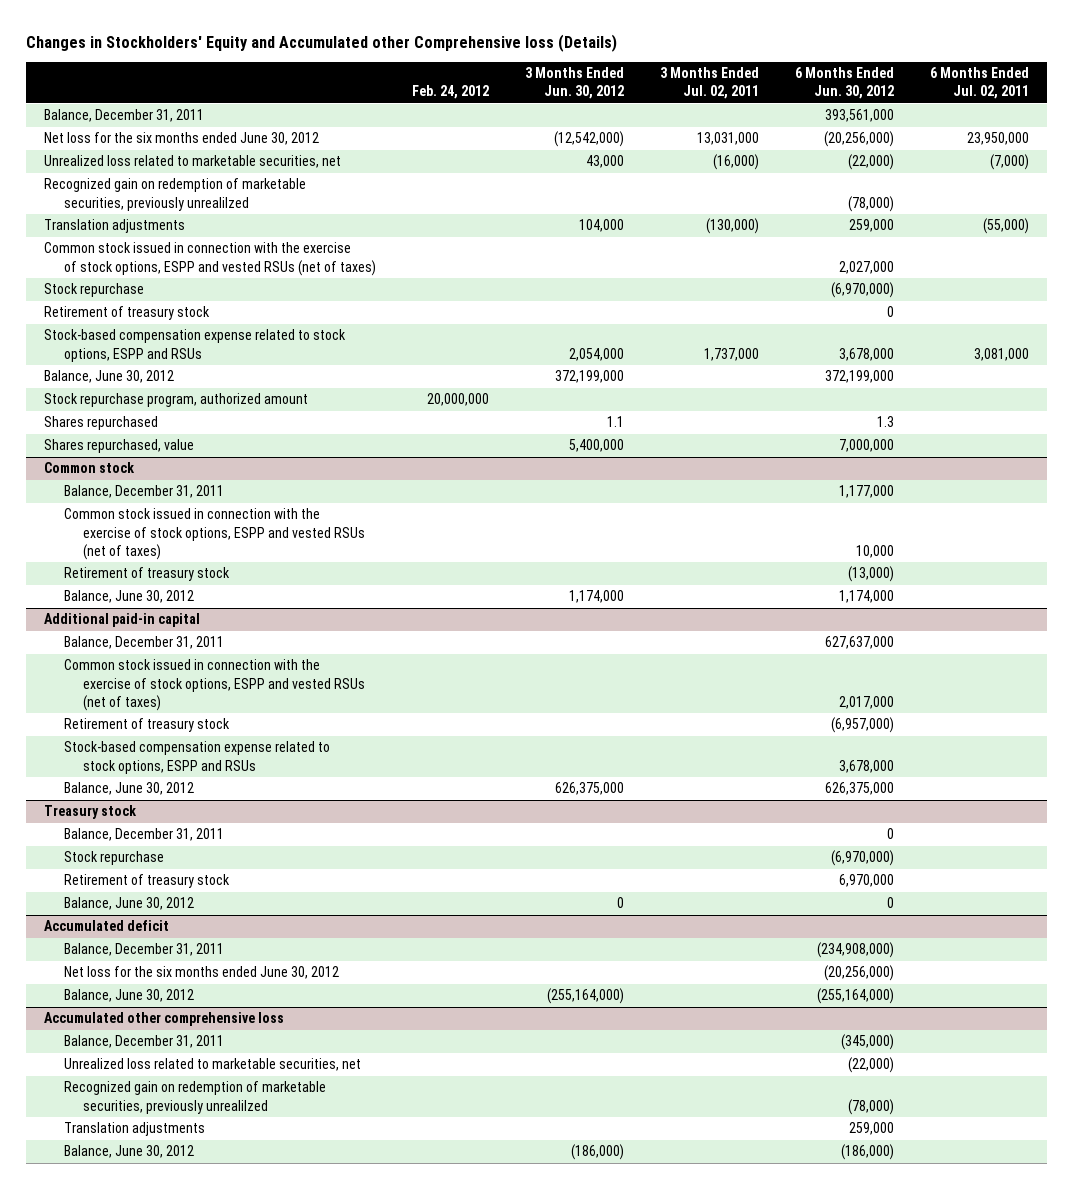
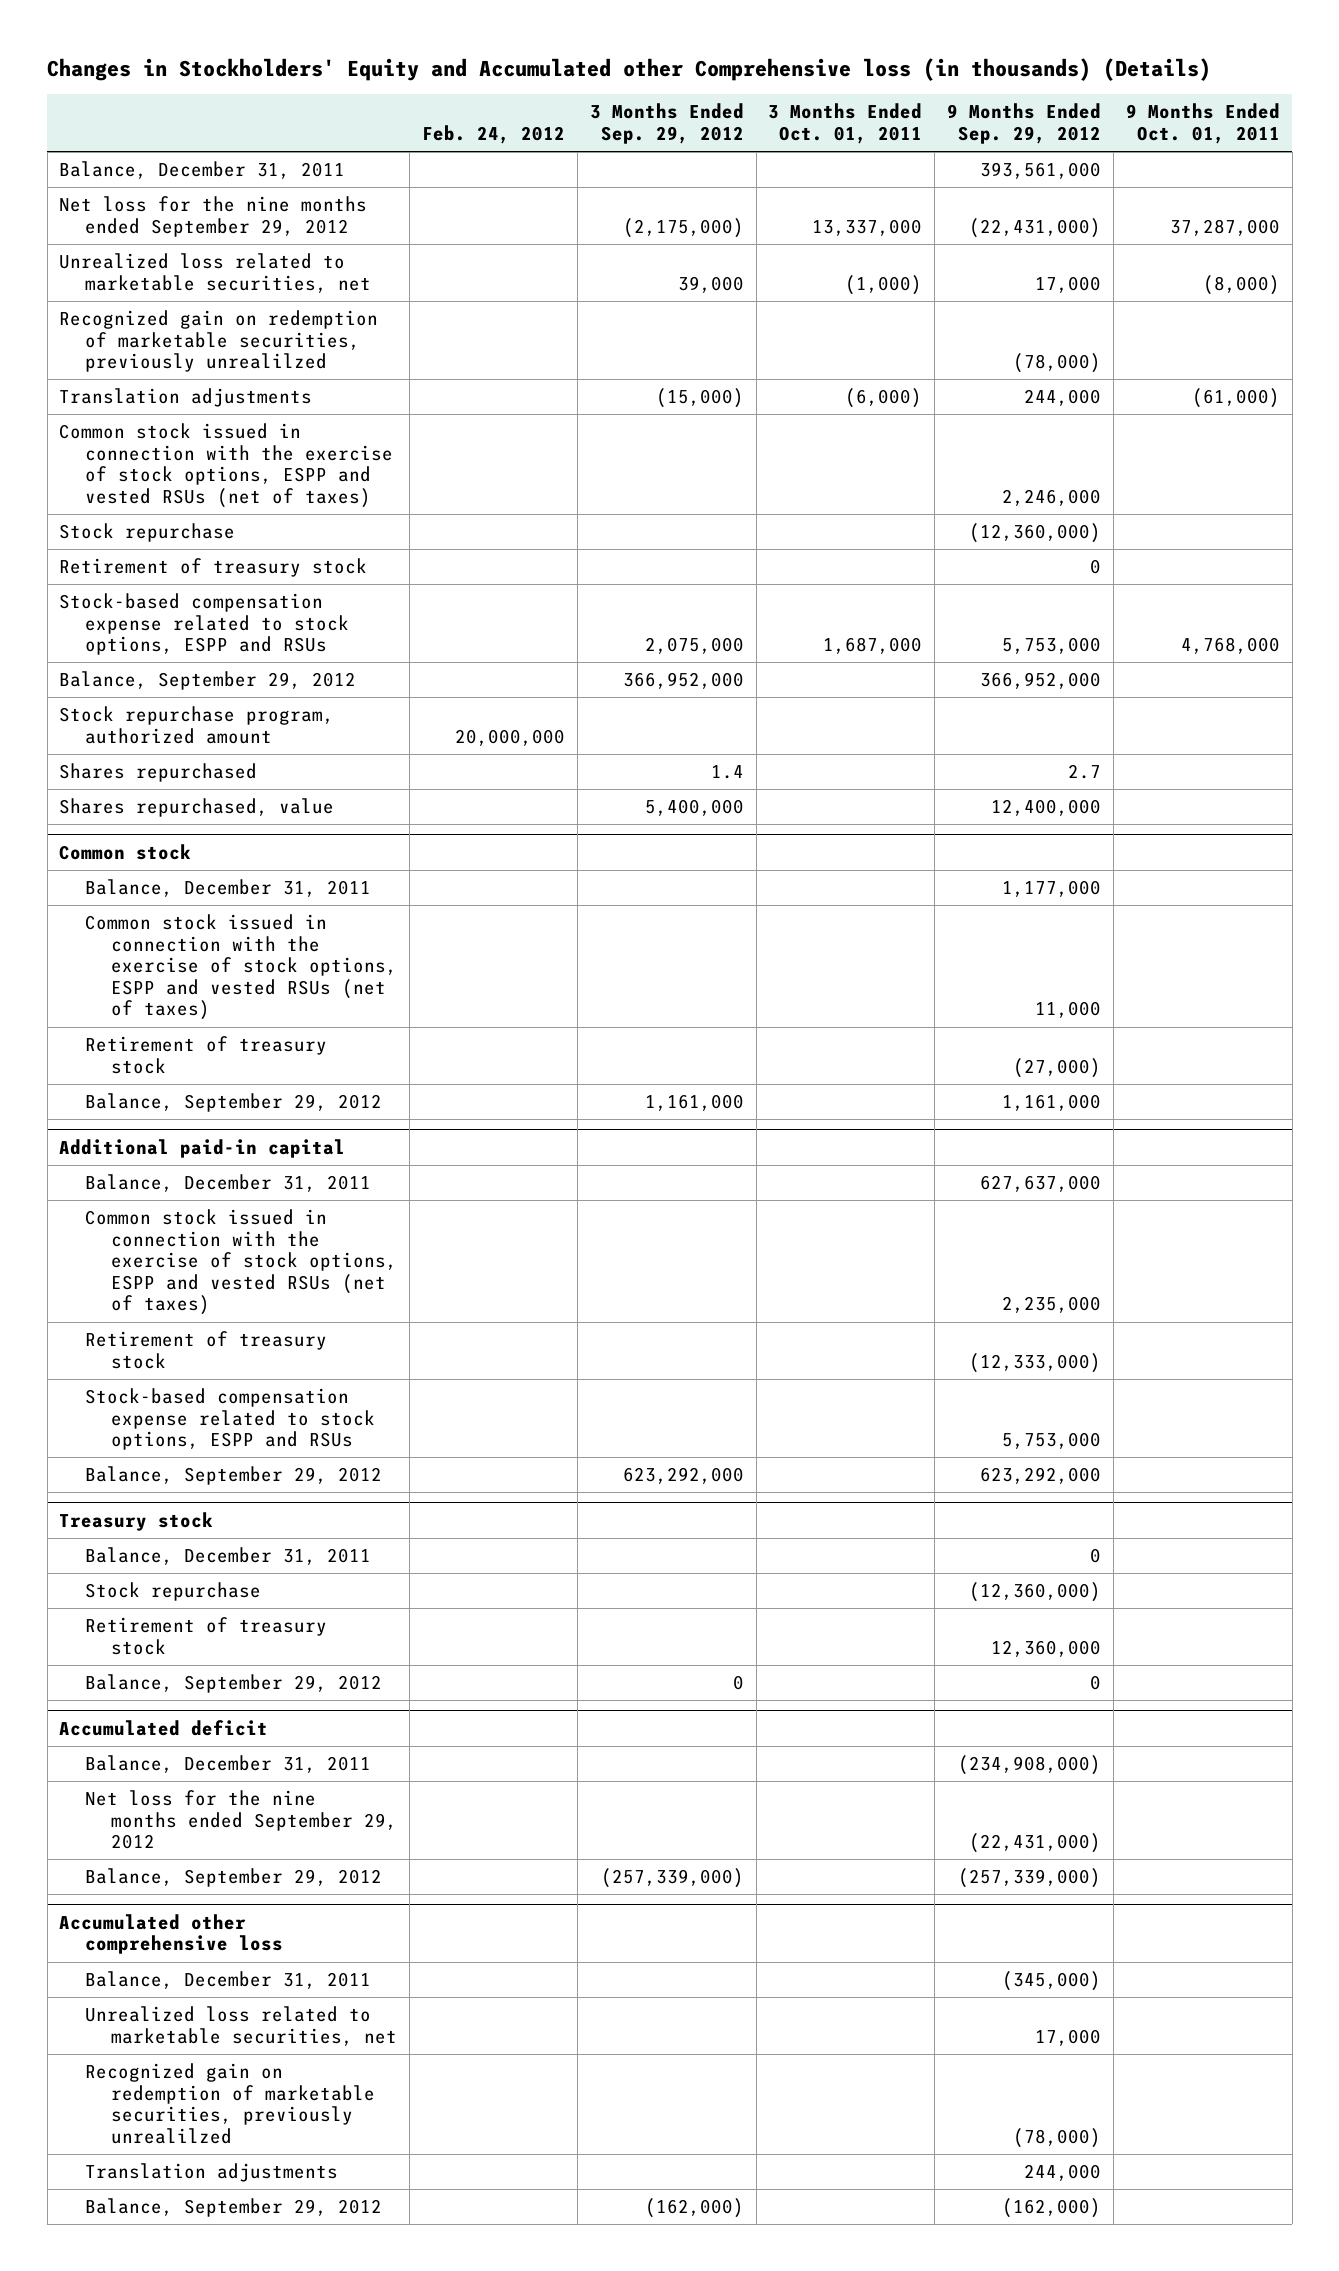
[25,33,617,52] Changes in Stockholders' Equity and Accumulated other Comprehensive loss (Details) -> [47,57,1212,81] Changes in Stockholders' Equity and Accumulated other Comprehensive loss (in thousands) (Details)
[524,67,624,100] 3 Months Ended Jun. 30, 2012 -> none
[659,67,759,100] 3 Months Ended Jul. 02, 2011 -> none
[794,67,894,100] 6 Months Ended Jun. 30, 2012 -> none
[929,67,1029,100] 6 Months Ended Jul. 02, 2011 -> none
none -> [589,103,744,144] 3 Months Ended Sep. 29, 2012
none -> [768,103,923,144] 3 Months Ended Oct. 01, 2011
none -> [947,103,1102,144] 9 Months Ended Sep. 29, 2012
none -> [1125,103,1280,144] 9 Months Ended Oct. 01, 2011
[43,132,319,146] Net loss for the six months ended June 30, 2012 -> [59,196,368,237] Net loss for the nine months ended September 29, 2012
[43,370,174,384] Balance, June 30, 2012 -> [59,671,357,691] Balance, September 29, 2012
[63,590,194,604] Balance, June 30, 2012 -> [85,1093,383,1113] Balance, September 29, 2012
[63,782,194,796] Balance, June 30, 2012 -> [85,1466,383,1486] Balance, September 29, 2012
[63,897,194,911] Balance, June 30, 2012 -> [85,1674,383,1694] Balance, September 29, 2012
[63,966,339,980] Net loss for the six months ended June 30, 2012 -> [85,1790,398,1850] Net loss for the nine months ended September 29, 2012
[63,989,194,1003] Balance, June 30, 2012 -> [85,1868,383,1888] Balance, September 29, 2012
[63,1145,194,1159] Balance, June 30, 2012 -> [85,2198,383,2218] Balance, September 29, 2012

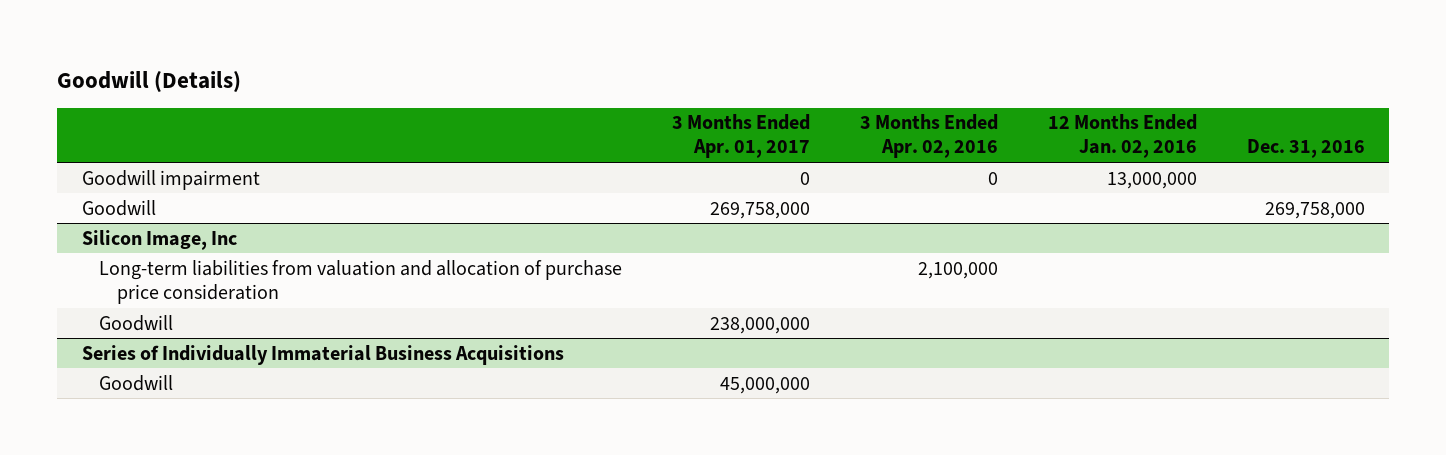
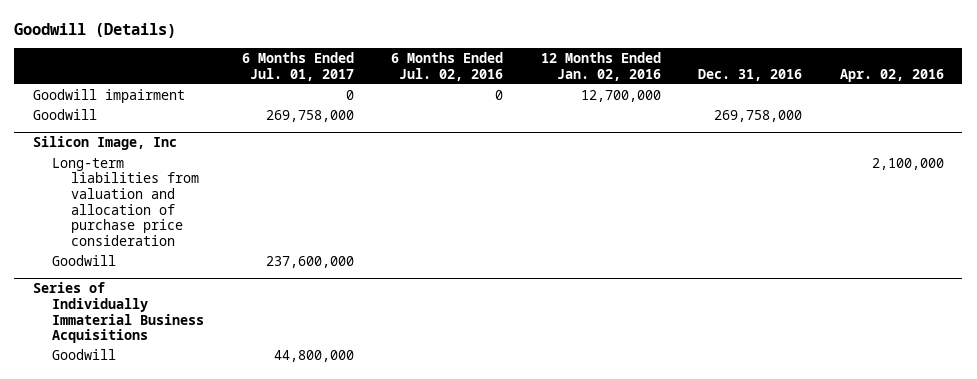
[672,114,811,159] 3 Months Ended Apr. 01, 2017 -> none
[859,114,998,159] 3 Months Ended Apr. 02, 2016 -> none
none -> [241,51,354,81] 6 Months Ended Jul. 01, 2017
none -> [391,51,504,81] 6 Months Ended Jul. 02, 2016
none -> [839,68,944,82] Apr. 02, 2016
[1106,171,1197,189] 13,000,000 -> [580,89,661,102] 12,700,000

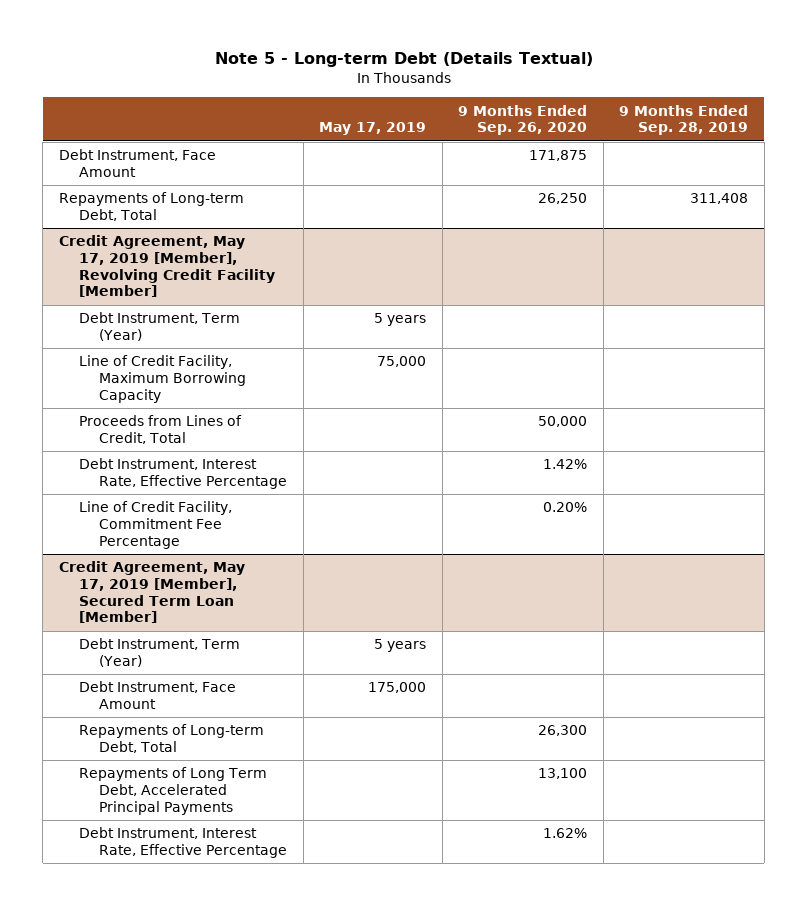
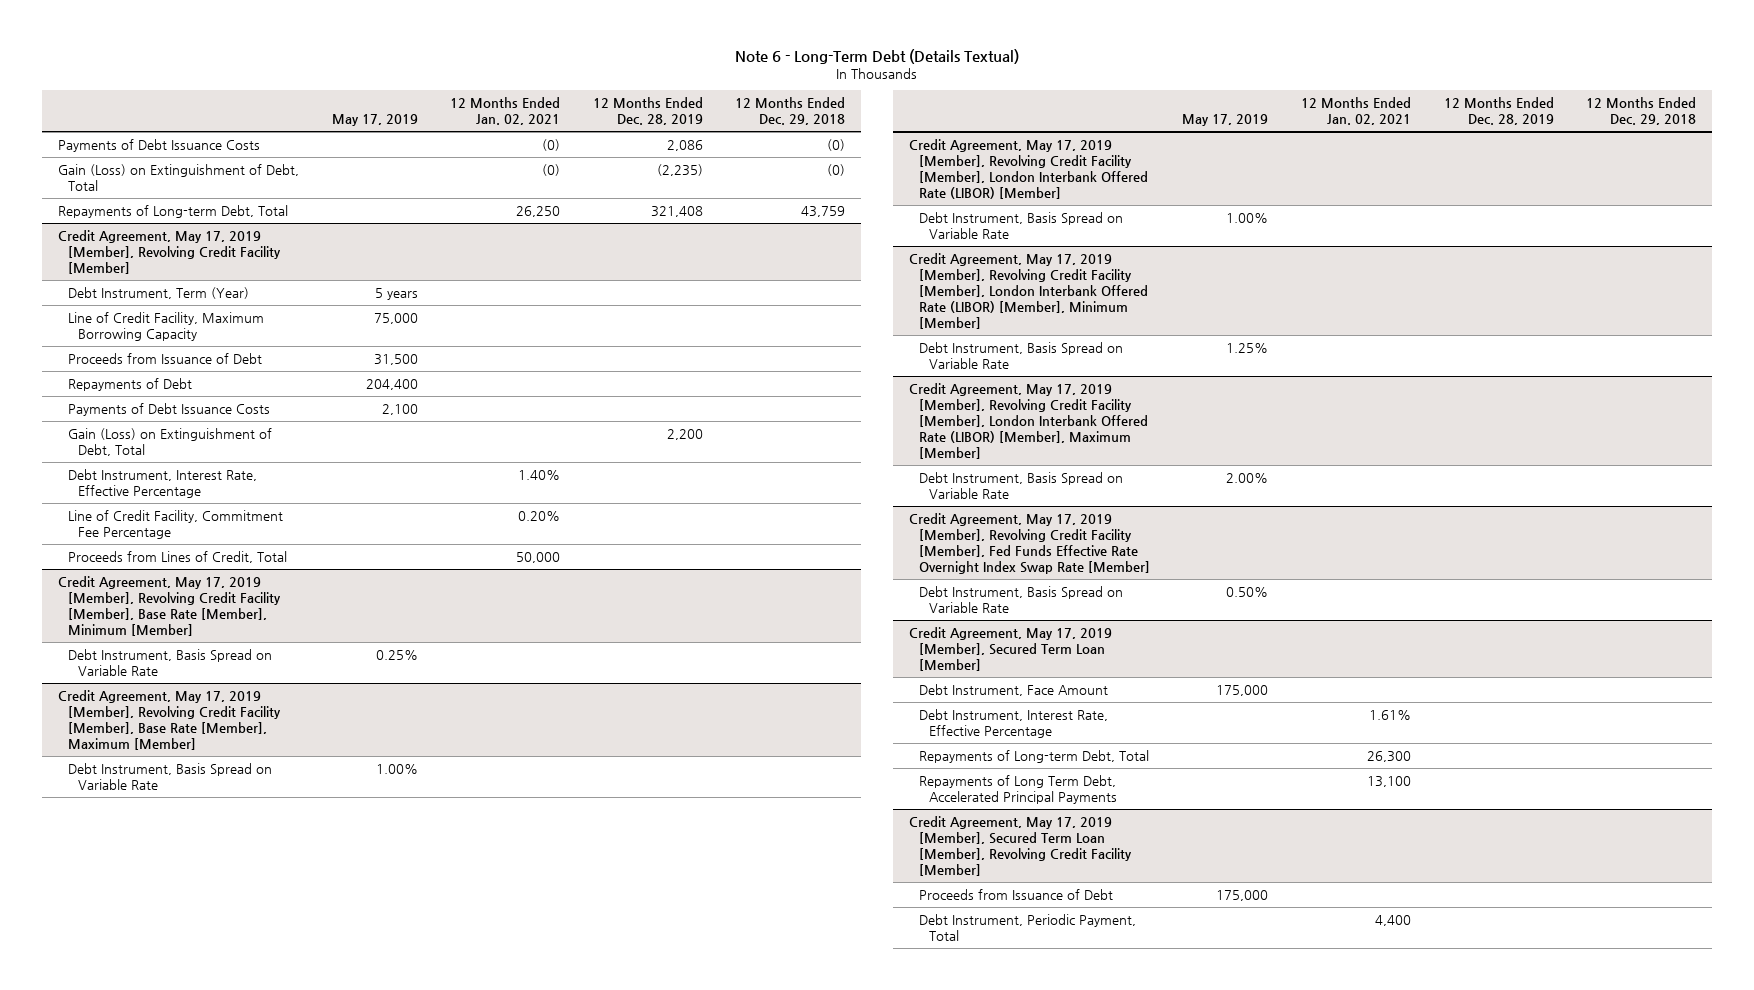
[214,52,593,68] Note 5 - Long-term Debt (Details Textual) -> [735,49,1020,65] Note 6 - Long-Term Debt (Details Textual)
[458,104,588,136] 9 Months Ended Sep. 26, 2020 -> none
[619,104,749,136] 9 Months Ended Sep. 28, 2019 -> none
none -> [450,97,561,126] 12 Months Ended Jan. 02, 2021
none -> [592,97,703,126] 12 Months Ended Dec. 28, 2019
none -> [735,97,846,126] 12 Months Ended Dec. 29, 2018
[58,149,216,178] Debt Instrument, Face Amount -> none
none -> [57,138,260,152] Payments of Debt Issuance Costs
none -> [57,163,299,191] Gain (Loss) on Extinguishment of Debt, Total
none -> [67,352,262,364] Proceeds from Issuance of Debt
none -> [67,377,192,391] Repayments of Debt
none -> [67,402,270,416] Payments of Debt Issuance Costs
none -> [67,427,272,456] Gain (Loss) on Extinguishment of Debt, Total
[79,415,243,445] Proceeds from Lines of Credit, Total -> [67,550,287,563] Proceeds from Lines of Credit, Total
none -> [57,575,281,637] Credit Agreement, May 17, 2019 [Member], Revolving Credit Facility [Member], Base Rate [Member], Minimum [Member]
none -> [67,648,272,676] Debt Instrument, Basis Spread on Variable Rate
none -> [57,689,281,751] Credit Agreement, May 17, 2019 [Member], Revolving Credit Facility [Member], Base Rate [Member], Maximum [Member]
none -> [67,762,272,790] Debt Instrument, Basis Spread on Variable Rate
none -> [908,138,1148,200] Credit Agreement, May 17, 2019 [Member], Revolving Credit Facility [Member], London Interbank Offered Rate (LIBOR) [Member]
none -> [918,211,1123,239] Debt Instrument, Basis Spread on Variable Rate
none -> [908,252,1148,330] Credit Agreement, May 17, 2019 [Member], Revolving Credit Facility [Member], London Interbank Offered Rate (LIBOR) [Member], Minimum [Member]
none -> [918,341,1123,369] Debt Instrument, Basis Spread on Variable Rate
none -> [908,382,1148,460] Credit Agreement, May 17, 2019 [Member], Revolving Credit Facility [Member], London Interbank Offered Rate (LIBOR) [Member], Maximum [Member]
none -> [918,471,1123,499] Debt Instrument, Basis Spread on Variable Rate
none -> [908,512,1150,575] Credit Agreement, May 17, 2019 [Member], Revolving Credit Facility [Member], Fed Funds Effective Rate Overnight Index Swap Rate [Member]
none -> [918,585,1123,613] Debt Instrument, Basis Spread on Variable Rate
[79,638,241,668] Debt Instrument, Term (Year) -> none
[79,827,288,859] Debt Instrument, Interest Rate, Effective Percentage -> [918,708,1108,738] Debt Instrument, Interest Rate, Effective Percentage
none -> [908,815,1132,877] Credit Agreement, May 17, 2019 [Member], Secured Term Loan [Member], Revolving Credit Facility [Member]
none -> [918,888,1113,900] Proceeds from Issuance of Debt
none -> [918,913,1136,941] Debt Instrument, Periodic Payment, Total

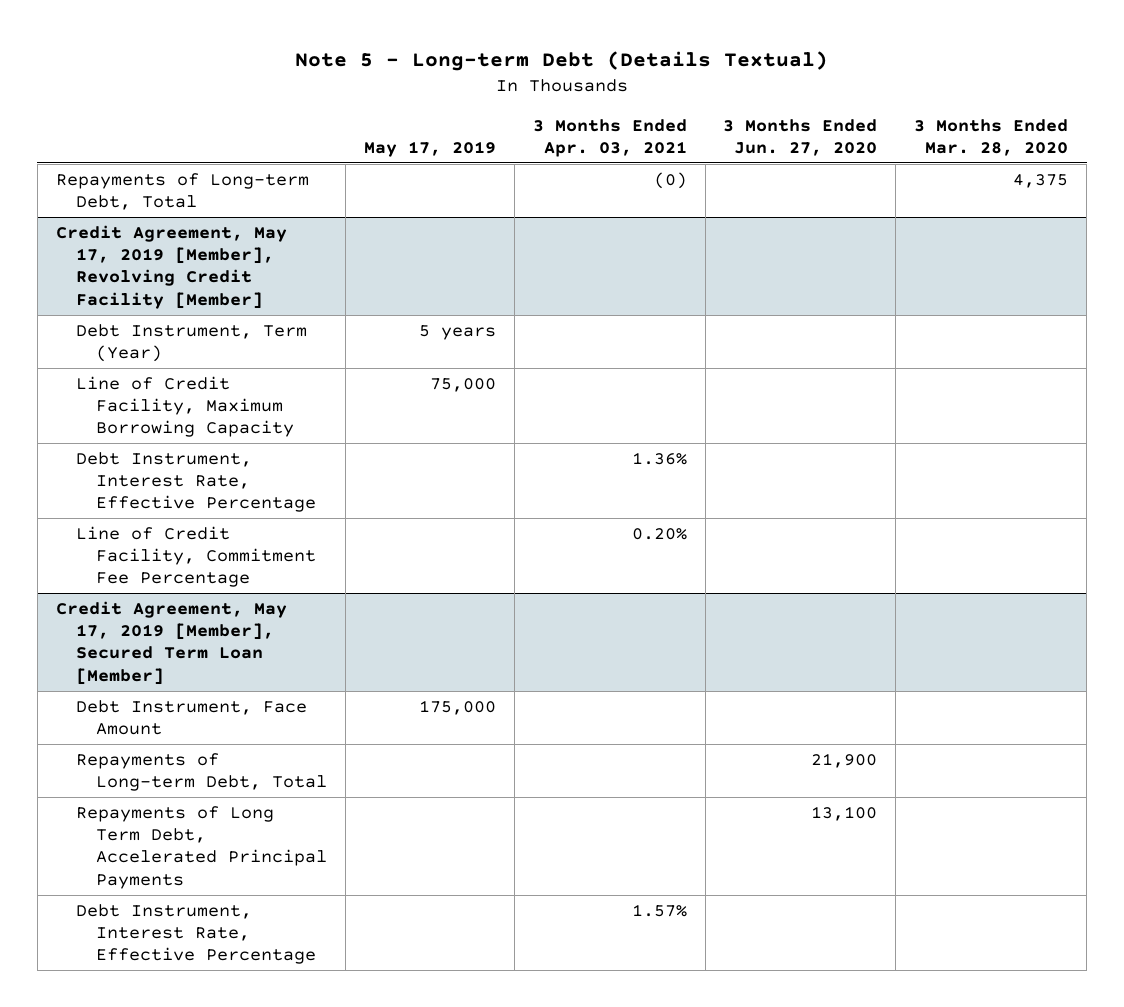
[735,49,1020,65] Note 6 - Long-Term Debt (Details Textual) -> [294,51,828,72] Note 5 - Long-term Debt (Details Textual)
[450,97,561,126] 12 Months Ended Jan. 02, 2021 -> none
[592,97,703,126] 12 Months Ended Dec. 28, 2019 -> none
[735,97,846,126] 12 Months Ended Dec. 29, 2018 -> none
none -> [532,118,687,157] 3 Months Ended Apr. 03, 2021
none -> [723,118,878,156] 3 Months Ended Jun. 27, 2020
none -> [914,118,1069,156] 3 Months Ended Mar. 28, 2020
[57,138,260,152] Payments of Debt Issuance Costs -> none
[57,163,299,191] Gain (Loss) on Extinguishment of Debt, Total -> none
[67,352,262,364] Proceeds from Issuance of Debt -> none
[67,377,192,391] Repayments of Debt -> none
[67,402,270,416] Payments of Debt Issuance Costs -> none
[67,427,272,456] Gain (Loss) on Extinguishment of Debt, Total -> none
[67,550,287,563] Proceeds from Lines of Credit, Total -> none
[57,575,281,637] Credit Agreement, May 17, 2019 [Member], Revolving Credit Facility [Member], Base Rate [Member], Minimum [Member] -> none
[67,648,272,676] Debt Instrument, Basis Spread on Variable Rate -> none
[57,689,281,751] Credit Agreement, May 17, 2019 [Member], Revolving Credit Facility [Member], Base Rate [Member], Maximum [Member] -> none
[67,762,272,790] Debt Instrument, Basis Spread on Variable Rate -> none
[908,138,1148,200] Credit Agreement, May 17, 2019 [Member], Revolving Credit Facility [Member], London Interbank Offered Rate (LIBOR) [Member] -> none
[918,211,1123,239] Debt Instrument, Basis Spread on Variable Rate -> none
[908,252,1148,330] Credit Agreement, May 17, 2019 [Member], Revolving Credit Facility [Member], London Interbank Offered Rate (LIBOR) [Member], Minimum [Member] -> none
[918,341,1123,369] Debt Instrument, Basis Spread on Variable Rate -> none
[908,382,1148,460] Credit Agreement, May 17, 2019 [Member], Revolving Credit Facility [Member], London Interbank Offered Rate (LIBOR) [Member], Maximum [Member] -> none
[918,471,1123,499] Debt Instrument, Basis Spread on Variable Rate -> none
[908,512,1150,575] Credit Agreement, May 17, 2019 [Member], Revolving Credit Facility [Member], Fed Funds Effective Rate Overnight Index Swap Rate [Member] -> none
[918,585,1123,613] Debt Instrument, Basis Spread on Variable Rate -> none
[908,815,1132,877] Credit Agreement, May 17, 2019 [Member], Secured Term Loan [Member], Revolving Credit Facility [Member] -> none
[918,888,1113,900] Proceeds from Issuance of Debt -> none
[918,913,1136,941] Debt Instrument, Periodic Payment, Total -> none
[918,708,1108,738] Debt Instrument, Interest Rate, Effective Percentage -> [75,903,317,965] Debt Instrument, Interest Rate, Effective Percentage

